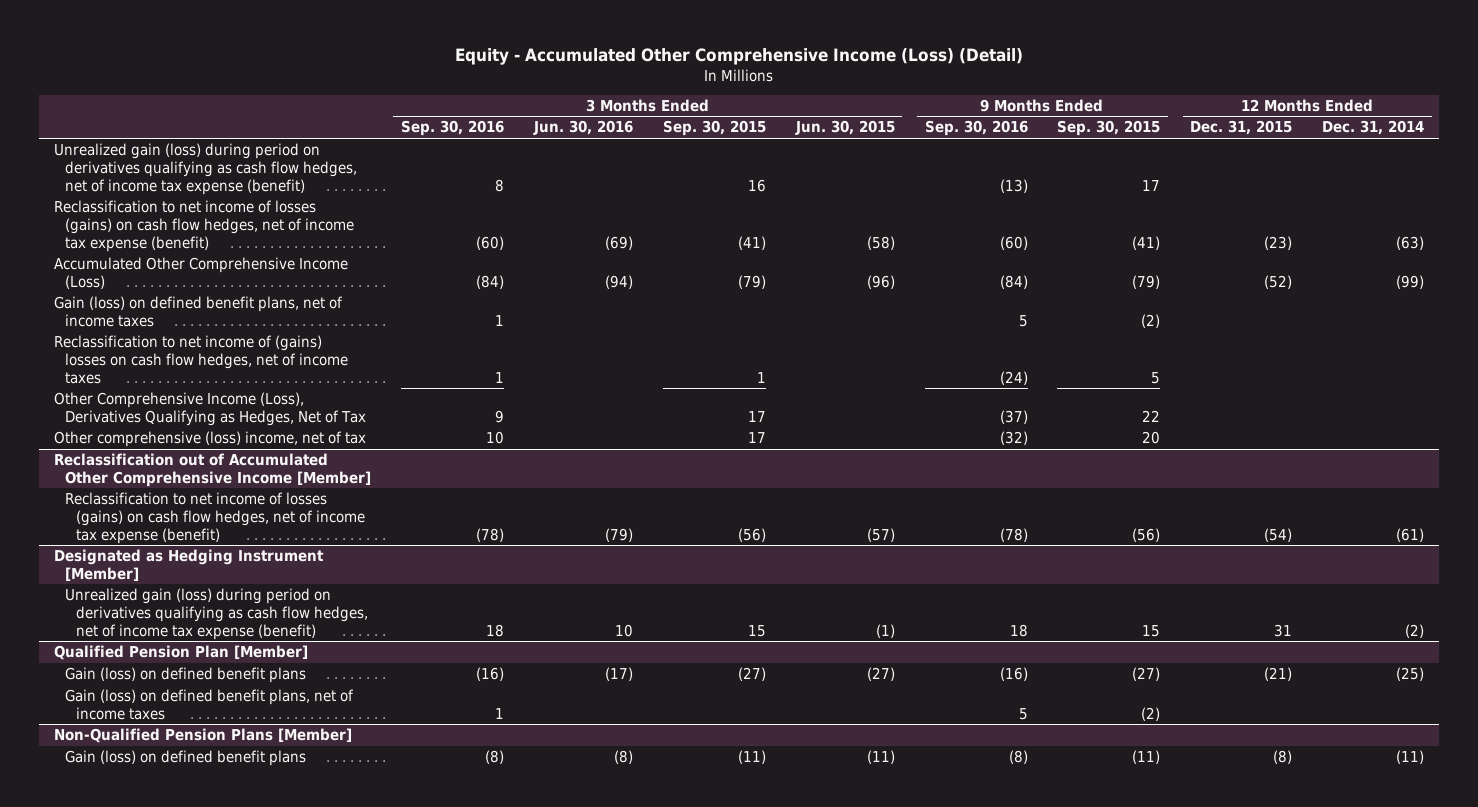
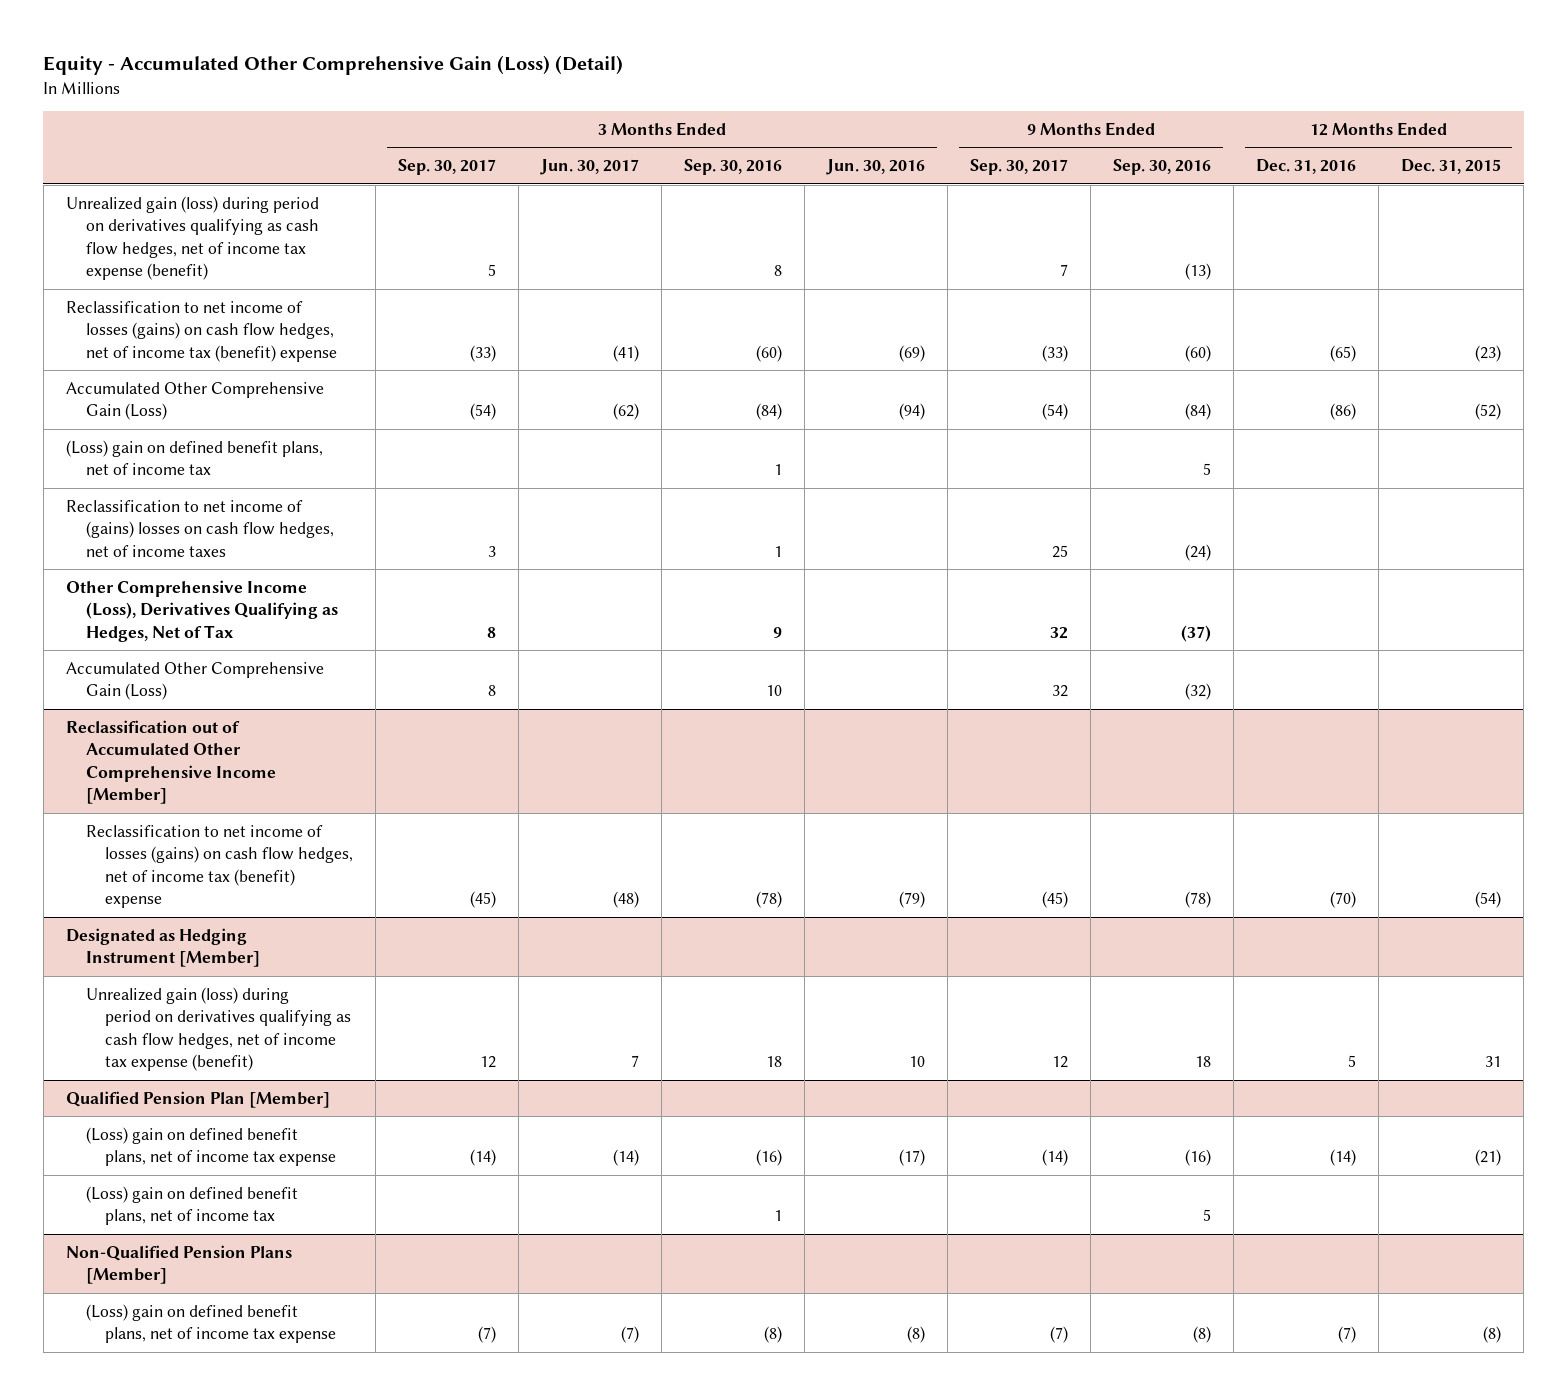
[455,48,1024,66] Equity - Accumulated Other Comprehensive Income (Loss) (Detail) -> [43,55,624,76] Equity - Accumulated Other Comprehensive Gain (Loss) (Detail)
[662,120,766,137] Sep. 30, 2015 -> none
[794,120,895,136] Jun. 30, 2015 -> none
[1057,120,1161,137] Sep. 30, 2015 -> none
[1322,120,1425,136] Dec. 31, 2014 -> none
none -> [398,159,497,176] Sep. 30, 2017
none -> [540,159,640,176] Jun. 30, 2017
none -> [970,159,1069,176] Sep. 30, 2017
none -> [1256,159,1357,175] Dec. 31, 2016
[54,199,355,252] Reclassification to net income of losses (gains) on cash flow hedges, net of income tax expense (benefit) -> [65,300,337,362] Reclassification to net income of losses (gains) on cash flow hedges, net of income tax (benefit) expense
[54,256,349,289] Accumulated Other Comprehensive Income (Loss) -> [65,381,324,421] Accumulated Other Comprehensive Gain (Loss)
[54,295,344,327] Gain (loss) on defined benefit plans, net of income taxes -> [65,439,323,476] (Loss) gain on defined benefit plans, net of income tax
[54,430,367,447] Other comprehensive (loss) income, net of tax -> [65,661,324,701] Accumulated Other Comprehensive Gain (Loss)
[65,491,365,544] Reclassification to net income of losses (gains) on cash flow hedges, net of income tax expense (benefit) -> [85,824,354,909] Reclassification to net income of losses (gains) on cash flow hedges, net of income tax (benefit) expense
[65,666,307,683] Gain (loss) on defined benefit plans -> [85,1126,337,1167] (Loss) gain on defined benefit plans, net of income tax expense
[65,688,355,720] Gain (loss) on defined benefit plans, net of income taxes -> [85,1185,298,1226] (Loss) gain on defined benefit plans, net of income tax
[65,749,307,766] Gain (loss) on defined benefit plans -> [85,1303,337,1344] (Loss) gain on defined benefit plans, net of income tax expense

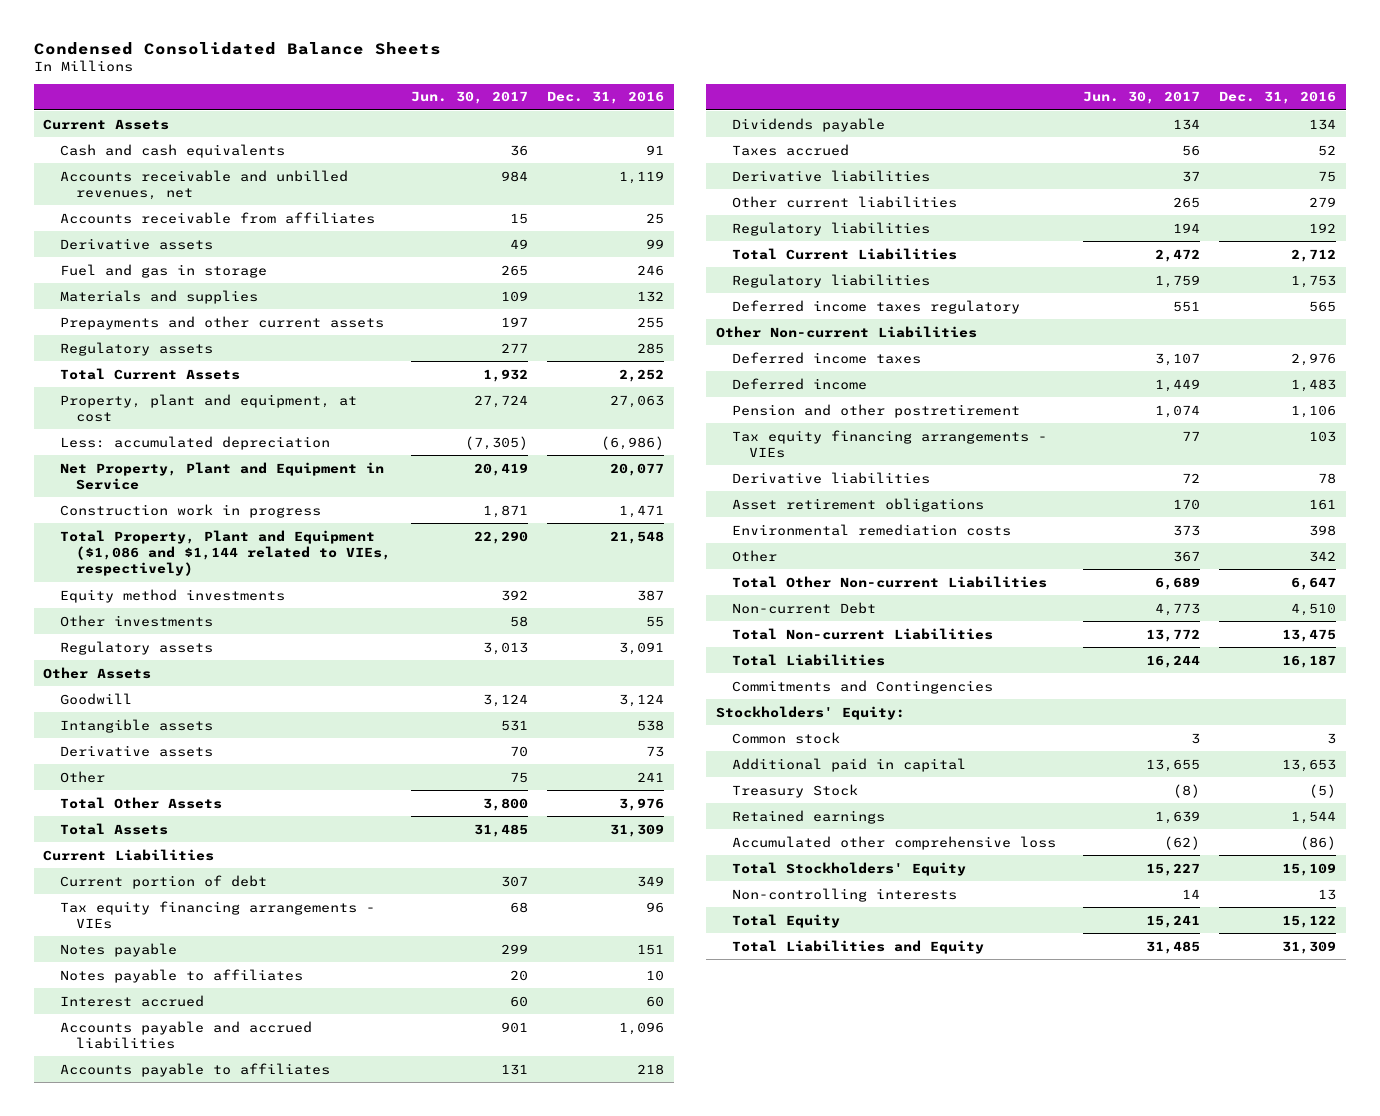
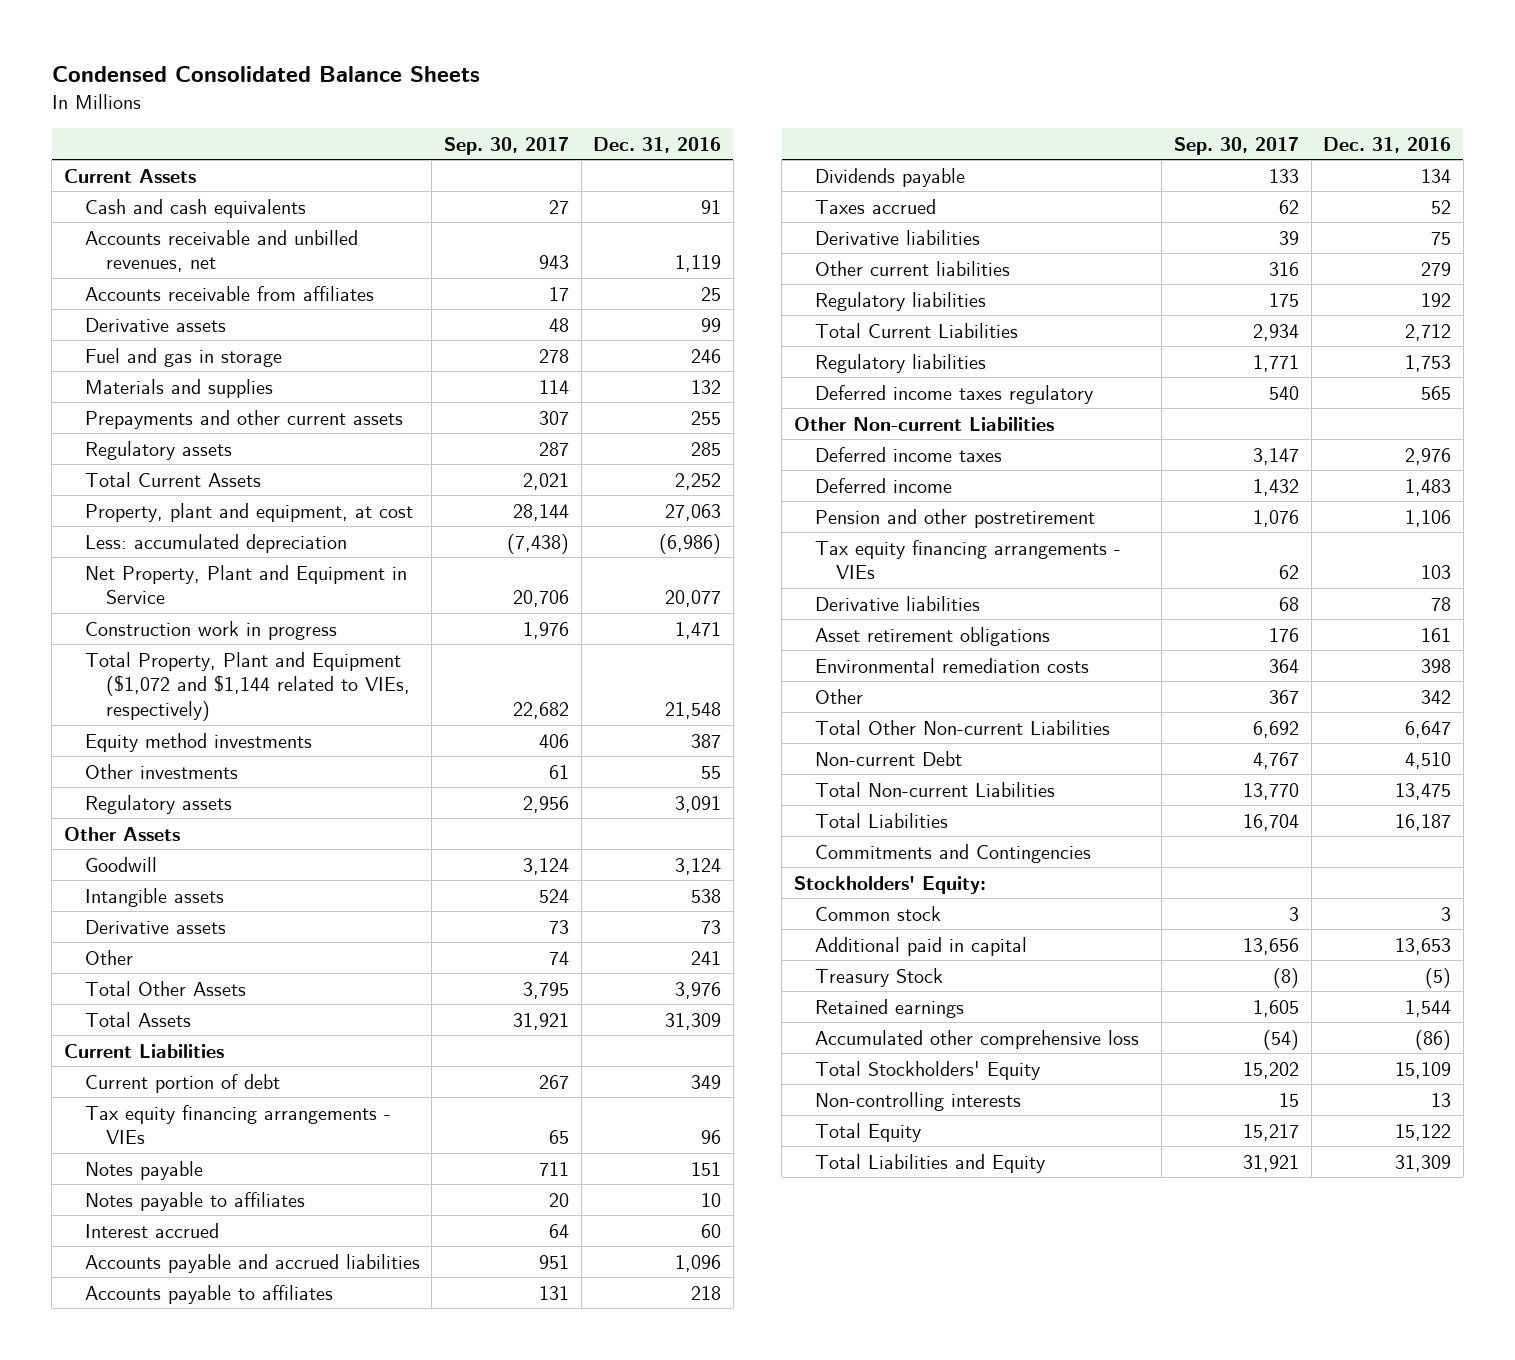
[410,91,528,105] Jun. 30, 2017 -> none
none -> [444,136,570,155] Sep. 30, 2017
[59,529,392,577] Total Property, Plant and Equipment ($1,086 and $1,144 related to VIEs, respectively) -> [84,651,410,721] Total Property, Plant and Equipment ($1,072 and $1,144 related to VIEs, respectively)

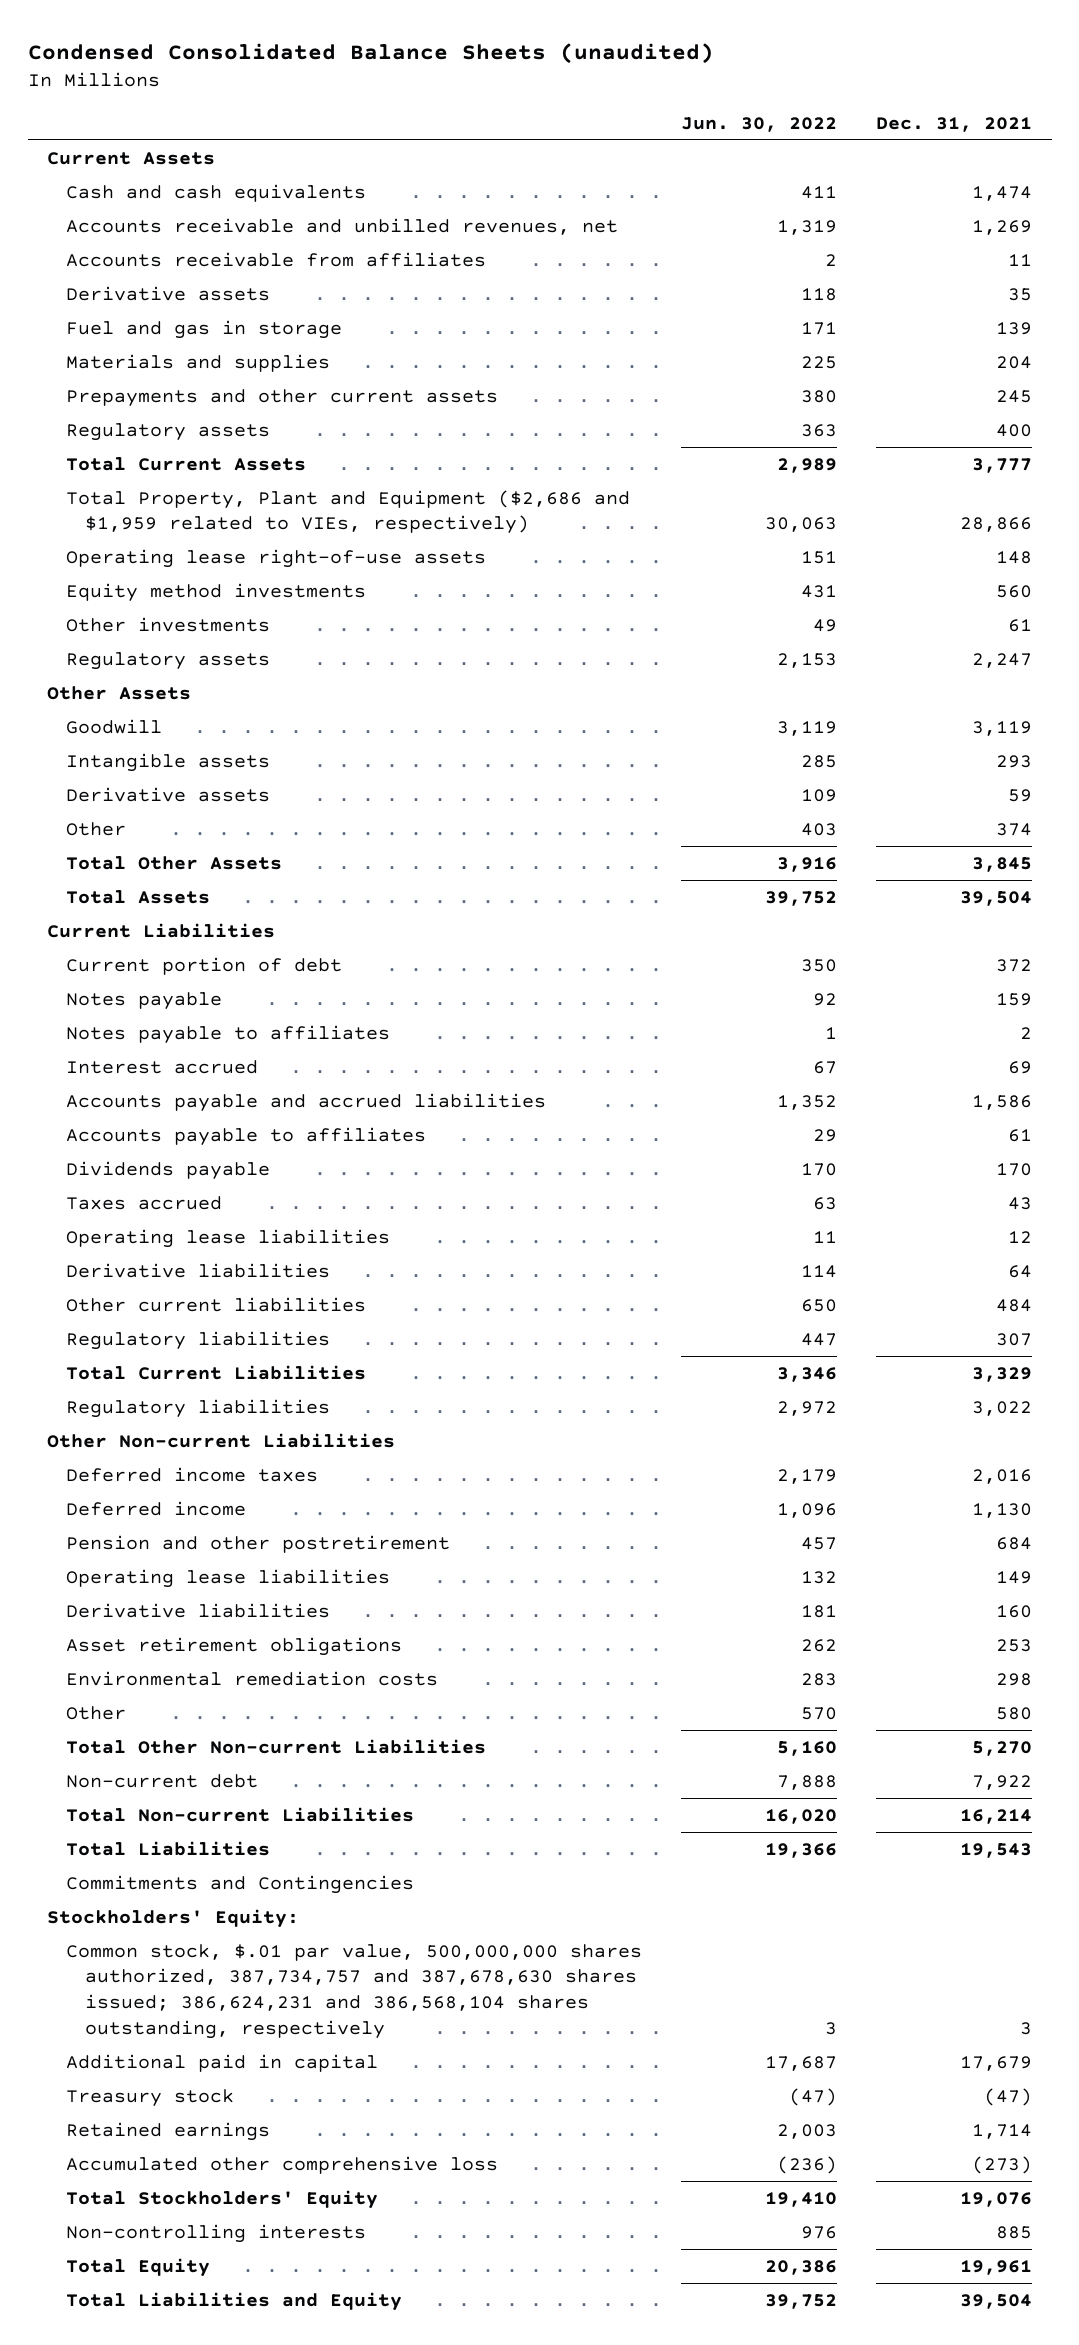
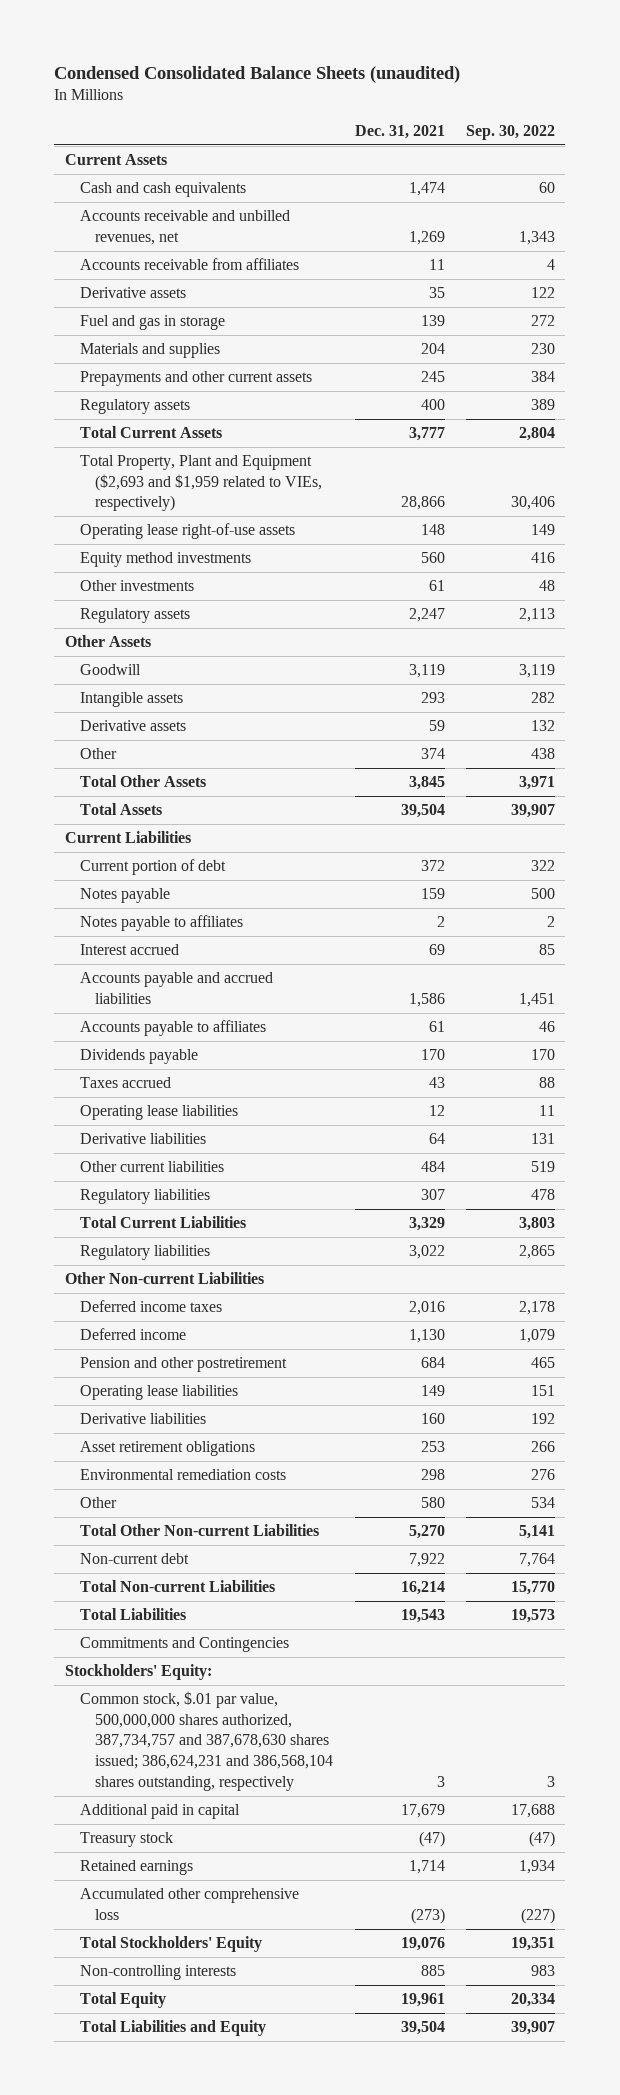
[681,116,838,132] Jun. 30, 2022 -> none
none -> [465,124,555,140] Sep. 30, 2022
[66,489,631,535] Total Property, Plant and Equipment ($2,686 and $1,959 related to VIEs, respectively) -> [80,455,323,512] Total Property, Plant and Equipment ($2,693 and $1,959 related to VIEs, respectively)

